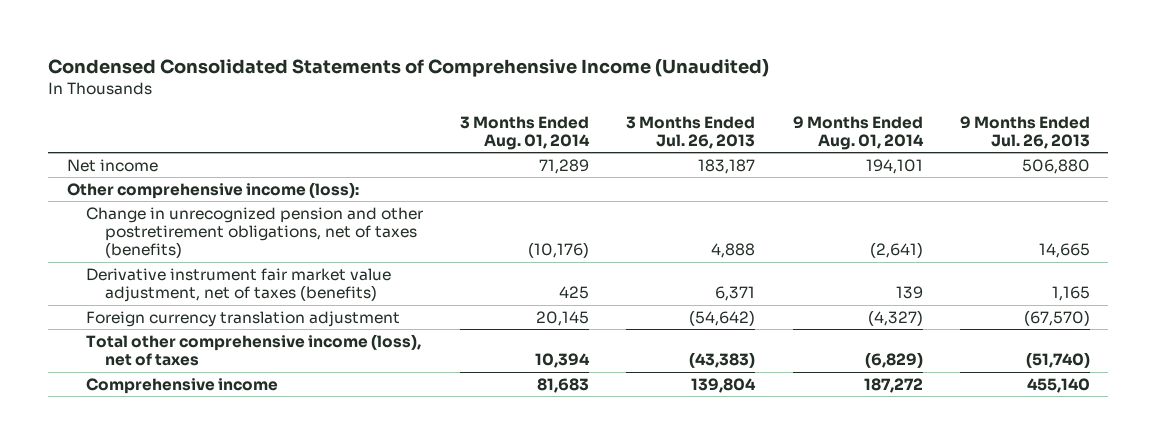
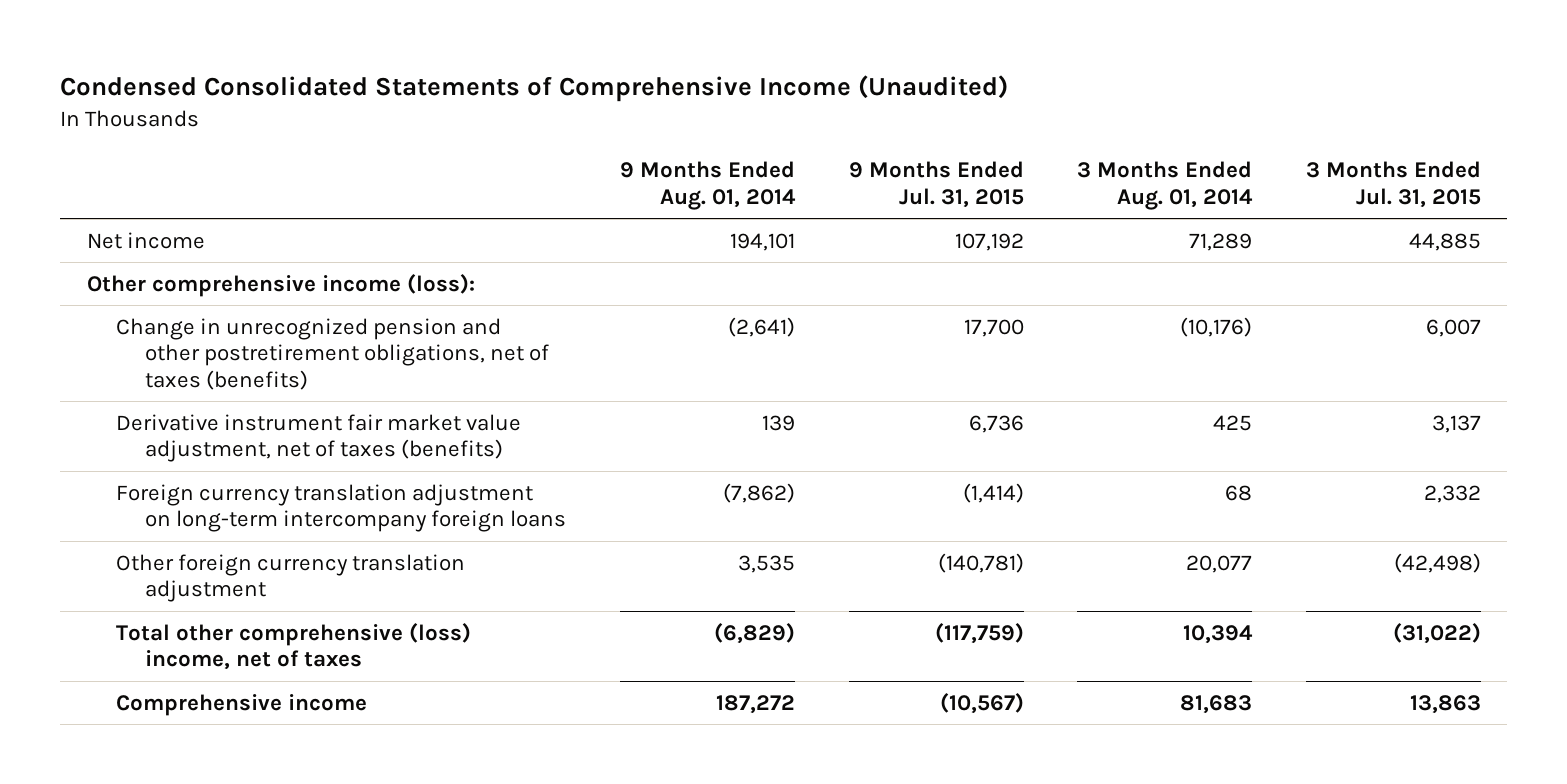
[626,115,756,149] 3 Months Ended Jul. 26, 2013 -> none
[959,115,1090,149] 9 Months Ended Jul. 26, 2013 -> none
none -> [848,161,1024,209] 9 Months Ended Jul. 31, 2015
none -> [1305,161,1481,209] 3 Months Ended Jul. 31, 2015
none -> [116,483,567,533] Foreign currency translation adjustment on long-term intercompany foreign loans
[86,310,401,327] Foreign currency translation adjustment -> [116,553,466,603] Other foreign currency translation adjustment
[536,310,590,326] 20,145 -> [1186,554,1253,573] 20,077
[867,309,923,326] (4,327) -> [738,554,796,573] 3,535
[86,333,422,367] Total other comprehensive income (loss), net of taxes -> [116,622,472,671] Total other comprehensive (loss) income, net of taxes

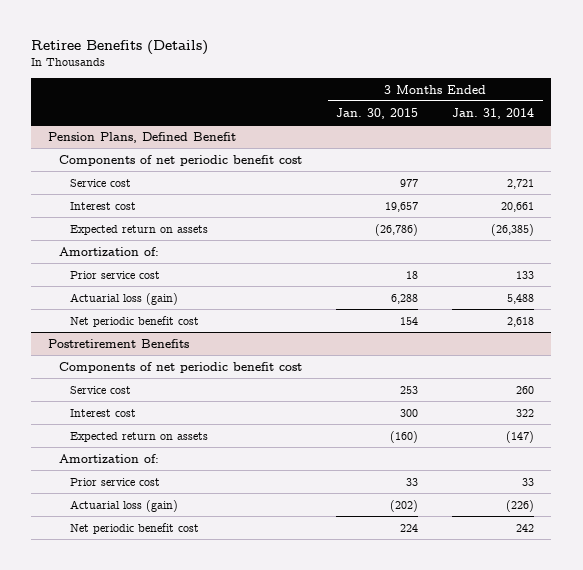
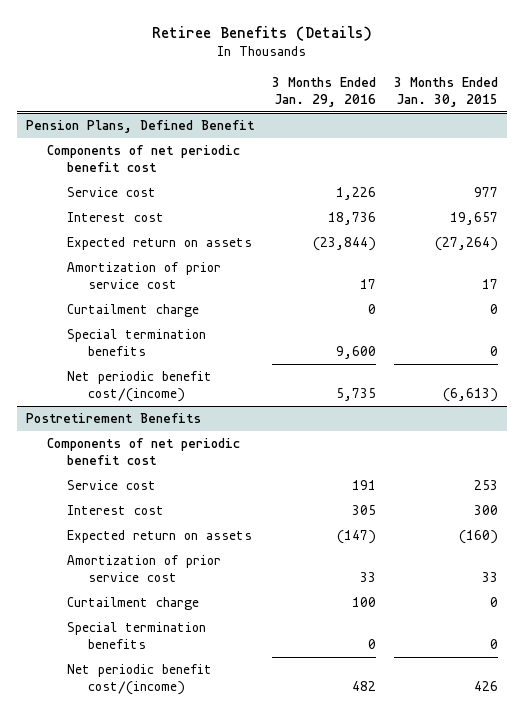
[452,107,535,119] Jan. 31, 2014 -> none
none -> [271,77,376,107] 3 Months Ended Jan. 29, 2016
[59,246,160,256] Amortization of: -> none
[70,292,179,305] Actuarial loss (gain) -> none
[375,223,419,236] (26,786) -> [434,237,498,252] (27,264)
[70,270,161,279] Prior service cost -> [67,262,222,289] Amortization of prior service cost
[406,270,419,279] 18 -> [481,278,498,289] 17
none -> [67,304,200,318] Curtailment charge
none -> [67,329,207,356] Special termination benefits
[70,315,200,327] Net periodic benefit cost -> [67,371,213,402] Net periodic benefit cost/(income)
[400,316,419,325] 154 -> [442,387,498,402] (6,613)
[59,453,160,463] Amortization of: -> none
[70,499,179,512] Actuarial loss (gain) -> none
[70,477,161,486] Prior service cost -> [67,555,222,582] Amortization of prior service cost
none -> [67,597,200,611] Curtailment charge
none -> [67,622,207,649] Special termination benefits
[70,522,200,534] Net periodic benefit cost -> [67,664,213,695] Net periodic benefit cost/(income)
[400,523,419,532] 224 -> [473,680,498,691] 426

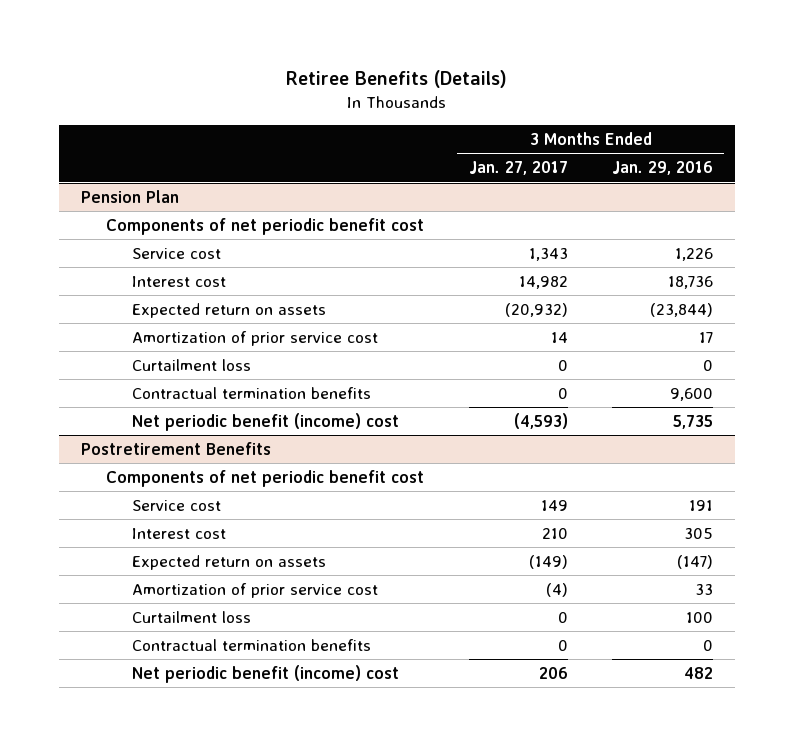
[393,77,498,107] 3 Months Ended Jan. 30, 2015 -> none
none -> [468,161,568,176] Jan. 27, 2017
[25,120,255,134] Pension Plans, Defined Benefit -> [80,189,179,203] Pension Plan
[67,304,200,318] Curtailment charge -> [131,358,251,371] Curtailment loss
[67,329,207,356] Special termination benefits -> [131,386,371,399] Contractual termination benefits
[67,371,213,402] Net periodic benefit cost/(income) -> [131,412,399,431] Net periodic benefit (income) cost
[67,597,200,611] Curtailment charge -> [131,610,251,623] Curtailment loss
[67,622,207,649] Special termination benefits -> [131,638,371,651] Contractual termination benefits
[67,664,213,695] Net periodic benefit cost/(income) -> [131,664,399,683] Net periodic benefit (income) cost

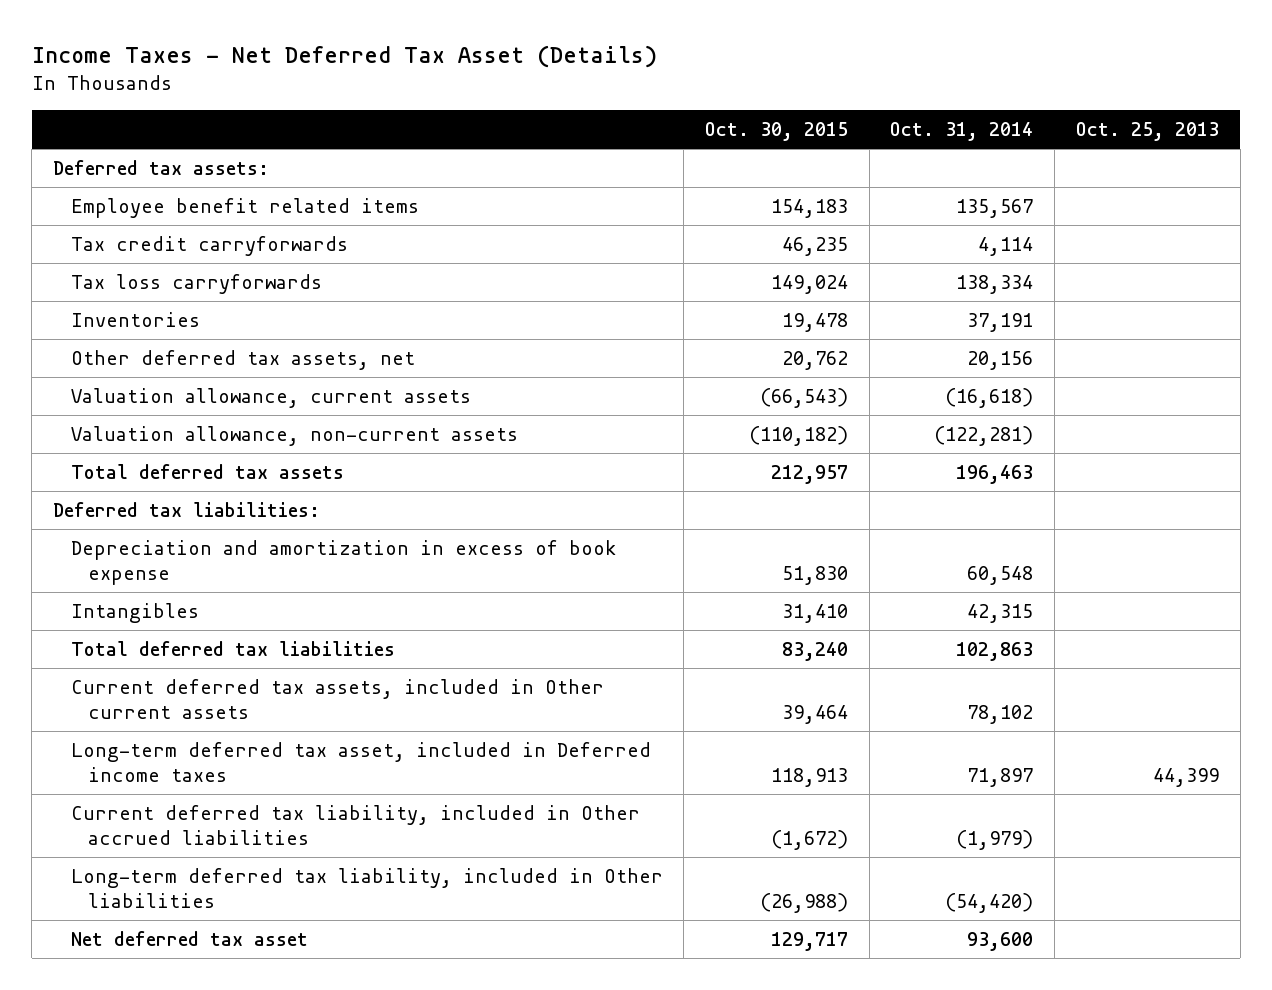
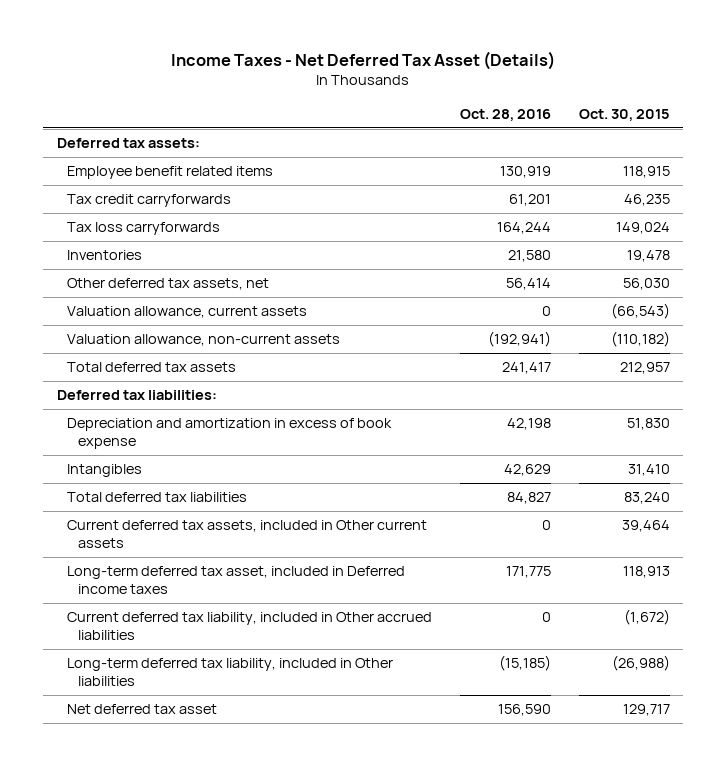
[890,122,1034,142] Oct. 31, 2014 -> none
[1075,122,1219,142] Oct. 25, 2013 -> none
none -> [459,109,551,122] Oct. 28, 2016
[770,198,848,218] 154,183 -> [622,166,670,179] 118,915
[781,350,848,370] 20,762 -> [622,278,670,291] 56,030

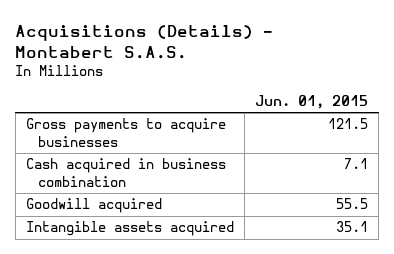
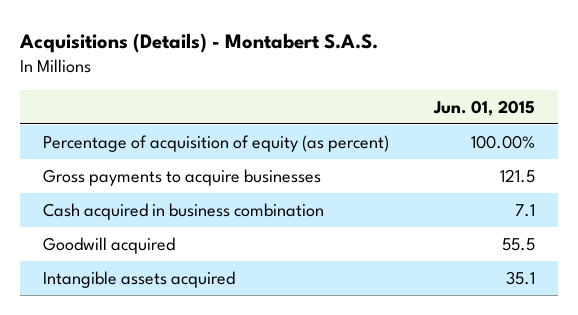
none -> [42,134,389,152] Percentage of acquisition of equity (as percent)

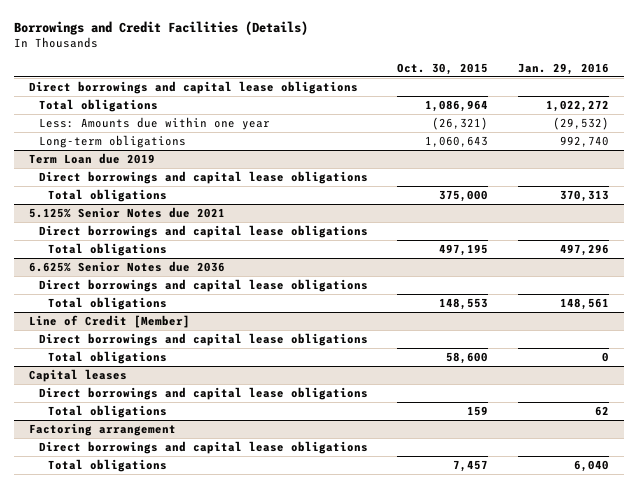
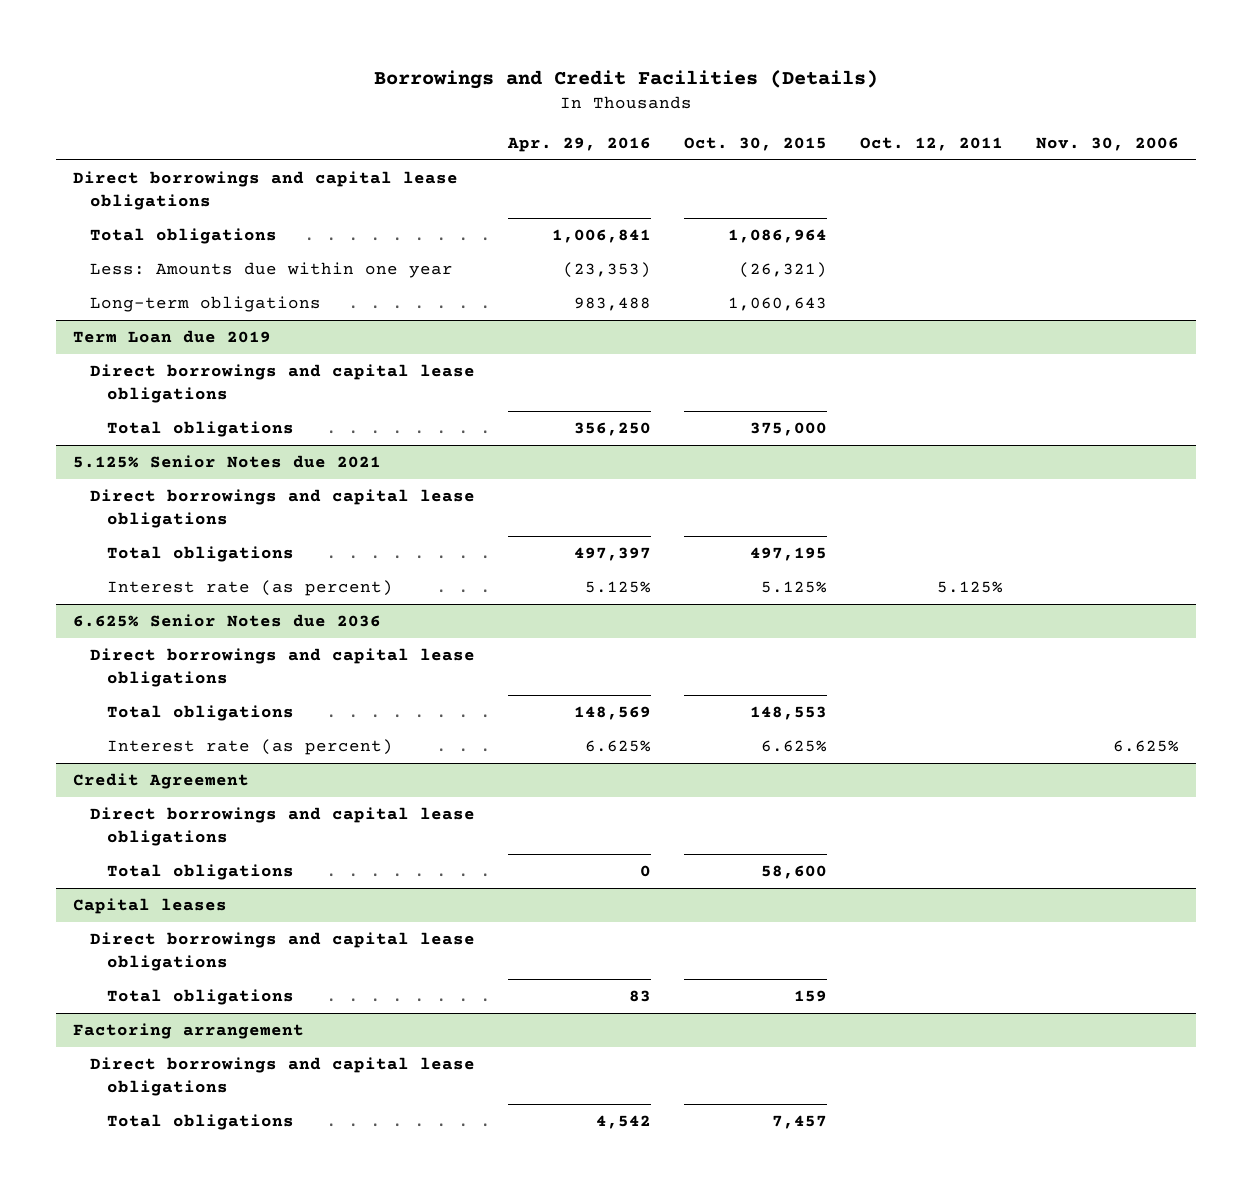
[517,62,609,75] Jan. 29, 2016 -> none
none -> [506,136,651,152] Apr. 29, 2016
none -> [860,136,1004,151] Oct. 12, 2011
none -> [1036,136,1180,151] Nov. 30, 2006
none -> [106,580,393,597] Interest rate (as percent)
none -> [106,739,393,756] Interest rate (as percent)
[28,315,190,329] Line of Credit [Member] -> [72,773,249,790] Credit Agreement

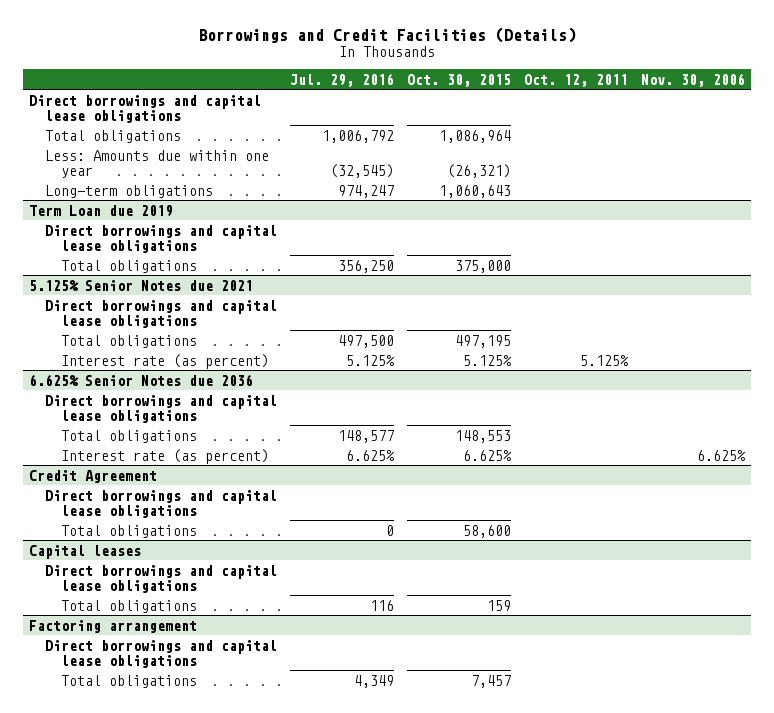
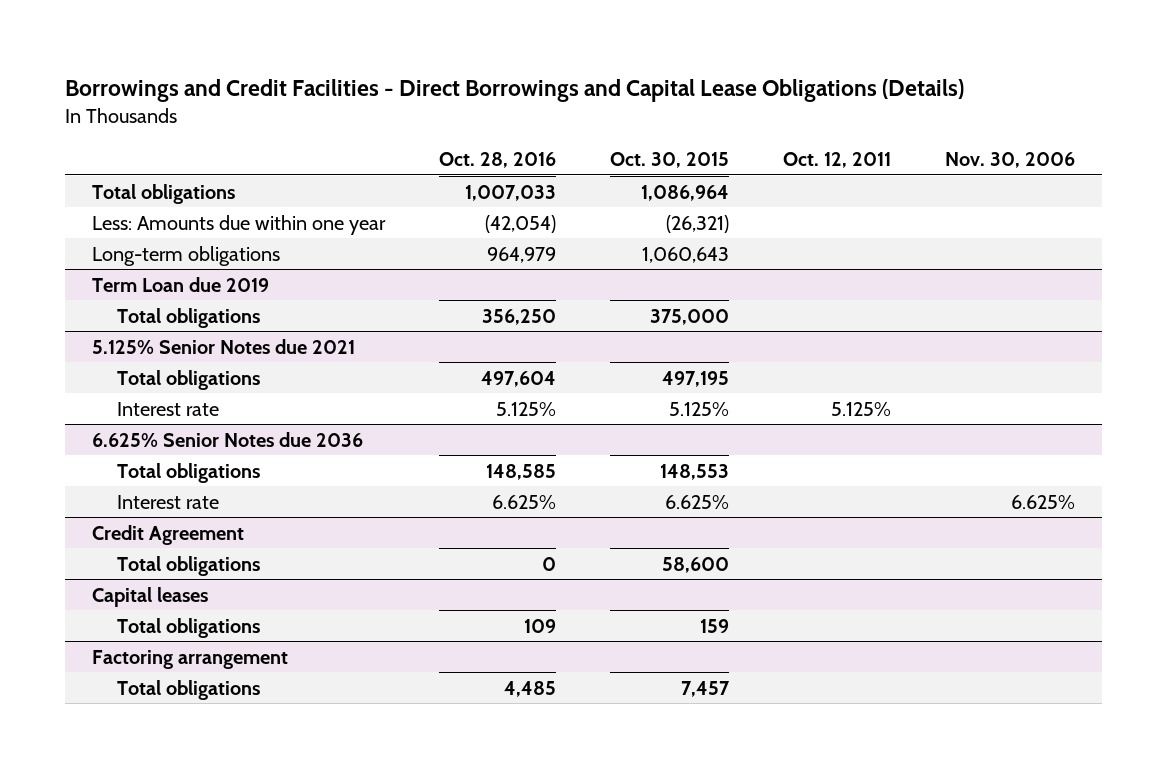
[198,27,577,44] Borrowings and Credit Facilities (Details) -> [64,79,964,103] Borrowings and Credit Facilities - Direct Borrowings and Capital Lease Obligations (Details)
[289,72,394,87] Jul. 29, 2016 -> none
none -> [438,152,556,169] Oct. 28, 2016
[29,94,262,123] Direct borrowings and capital lease obligations -> none
[44,224,277,253] Direct borrowings and capital lease obligations -> none
[44,299,277,328] Direct borrowings and capital lease obligations -> none
[60,353,269,369] Interest rate (as percent) -> [116,401,219,416] Interest rate
[44,394,277,423] Direct borrowings and capital lease obligations -> none
[60,448,269,464] Interest rate (as percent) -> [116,494,219,509] Interest rate
[44,489,277,518] Direct borrowings and capital lease obligations -> none
[44,564,277,593] Direct borrowings and capital lease obligations -> none
[44,639,277,668] Direct borrowings and capital lease obligations -> none

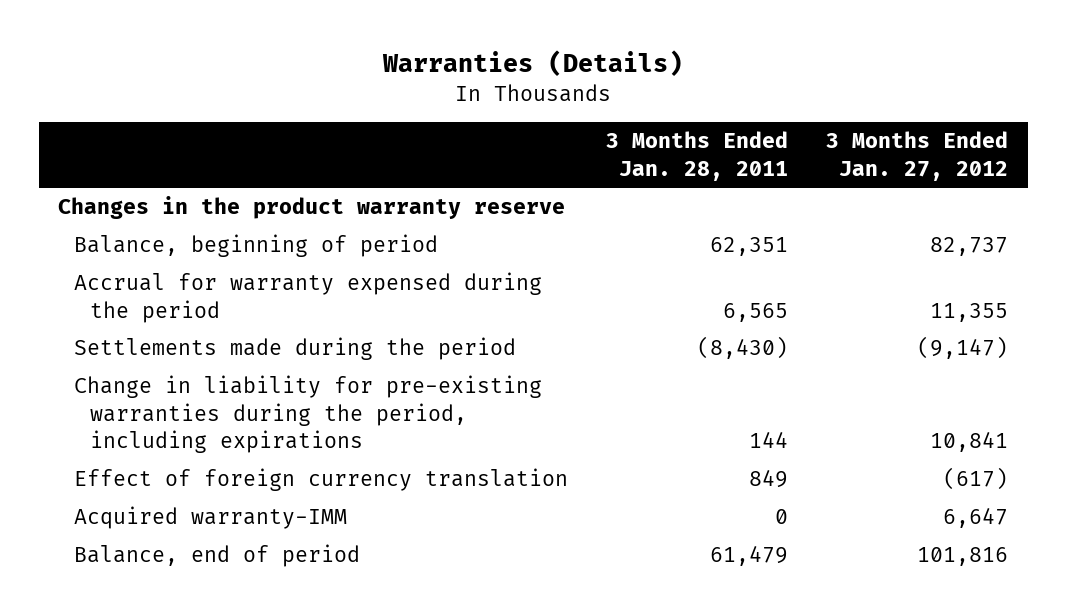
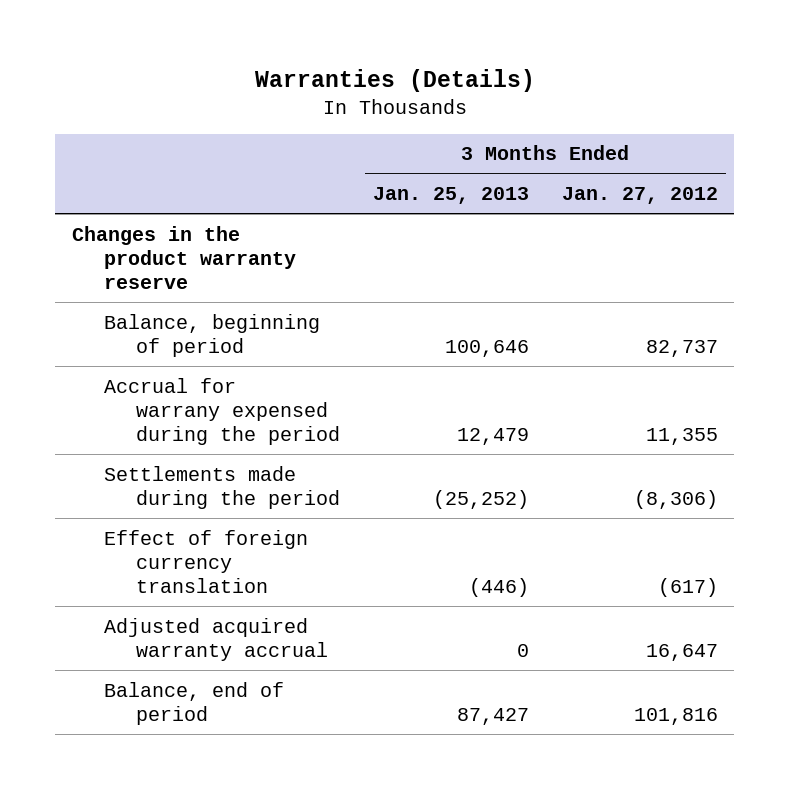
[606,131,789,181] 3 Months Ended Jan. 28, 2011 -> none
none -> [372,187,529,205] Jan. 25, 2013
[74,375,543,454] Change in liability for pre-existing warranties during the period, including expirations -> none
[74,272,543,323] Accrual for warranty expensed during the period -> [103,377,340,445] Accrual for warrany expensed during the period
[917,336,1009,360] (9,147) -> [633,489,718,509] (8,306)
[74,506,348,530] Acquired warranty-IMM -> [103,617,328,661] Adjusted acquired warranty accrual
[943,507,1009,529] 6,647 -> [645,643,718,661] 16,647

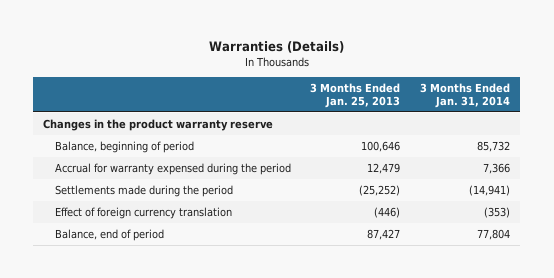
[561,187,718,205] Jan. 27, 2012 -> none
none -> [420,82,511,109] 3 Months Ended Jan. 31, 2014
[103,377,340,445] Accrual for warrany expensed during the period -> [54,162,291,175] Accrual for warranty expensed during the period
[103,617,328,661] Adjusted acquired warranty accrual -> none

